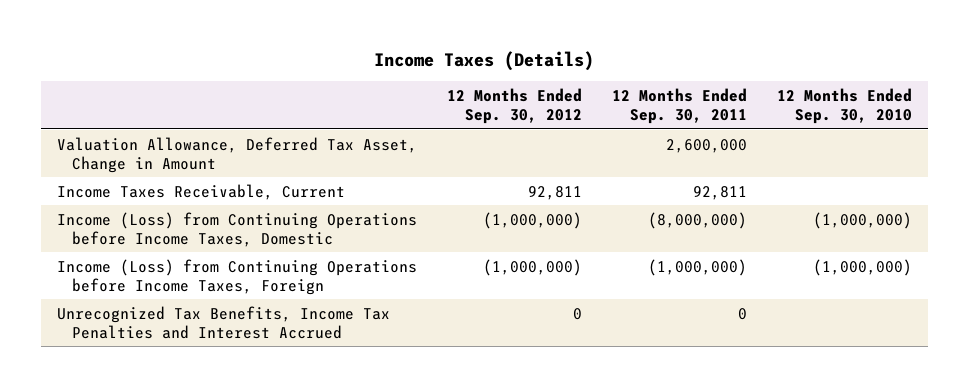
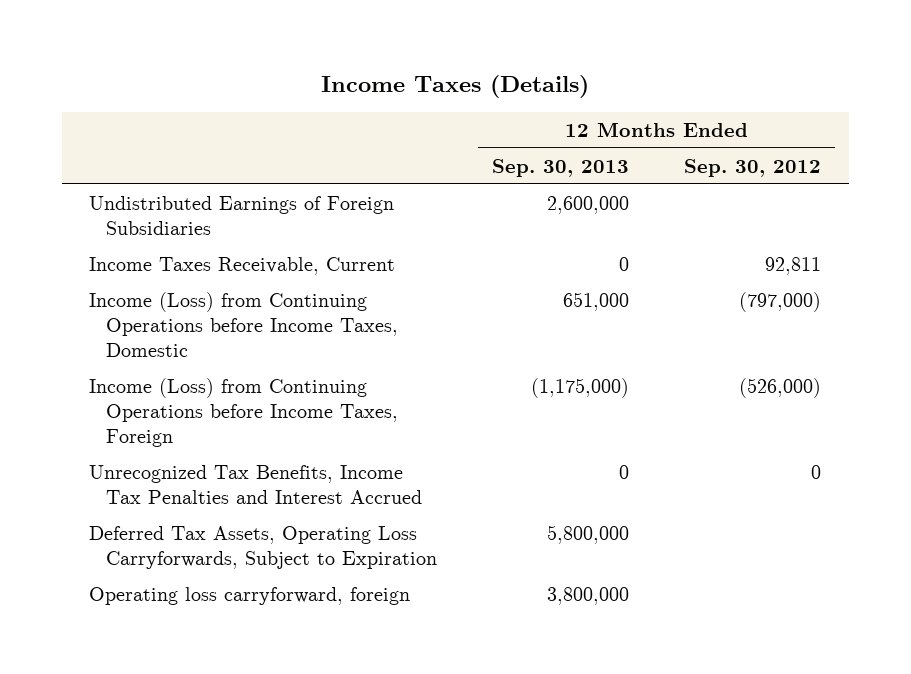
[612,87,748,124] 12 Months Ended Sep. 30, 2011 -> none
[777,87,913,124] 12 Months Ended Sep. 30, 2010 -> none
none -> [492,158,630,177] Sep. 30, 2013
[56,136,417,173] Valuation Allowance, Deferred Tax Asset, Change in Amount -> none
none -> [89,195,395,235] Undistributed Earnings of Foreign Subsidiaries
[482,211,582,229] (1,000,000) -> [739,291,822,312] (797,000)
[482,258,582,276] (1,000,000) -> [739,377,822,398] (526,000)
none -> [89,525,437,569] Deferred Tax Assets, Operating Loss Carryforwards, Subject to Expiration
none -> [89,586,411,605] Operating loss carryforward, foreign

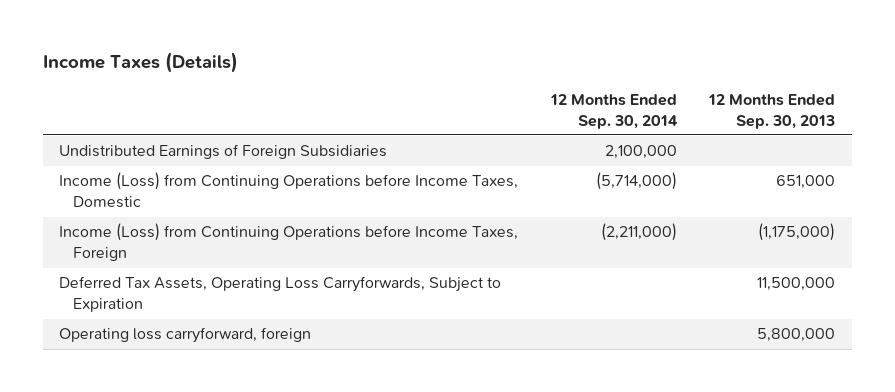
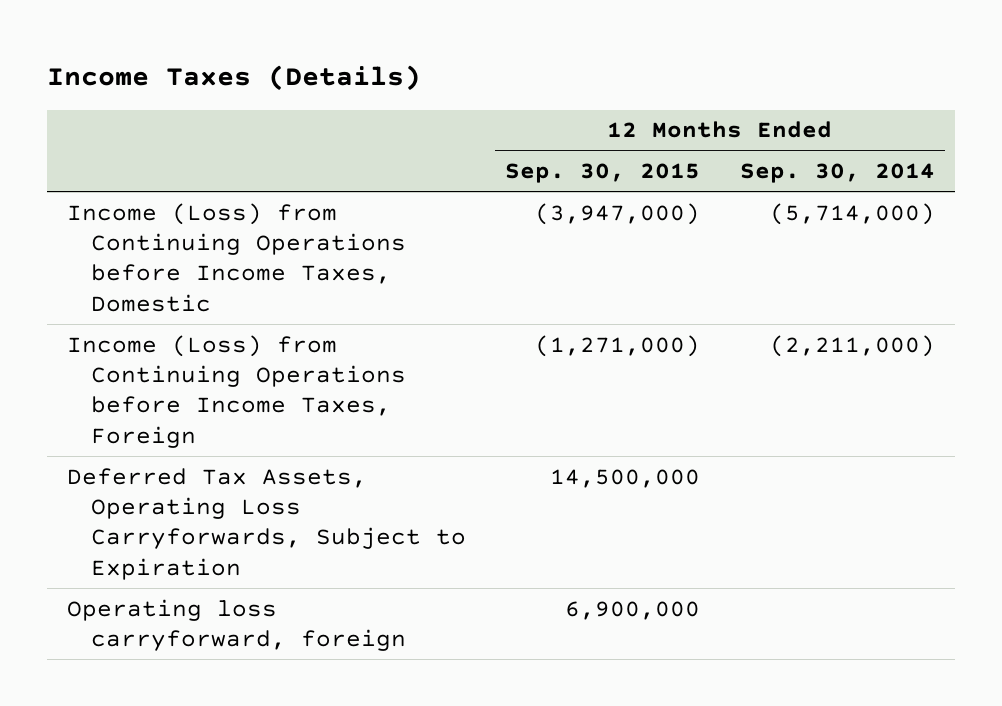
[708,93,836,129] 12 Months Ended Sep. 30, 2013 -> none
none -> [505,163,701,184] Sep. 30, 2015
[59,144,388,160] Undistributed Earnings of Foreign Subsidiaries -> none

